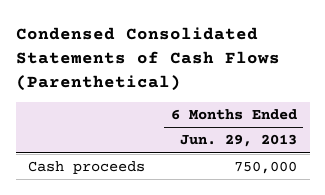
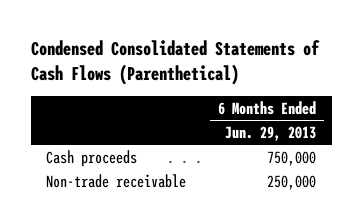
none -> [46,173,187,188] Non-trade receivable

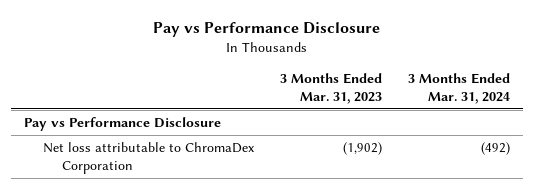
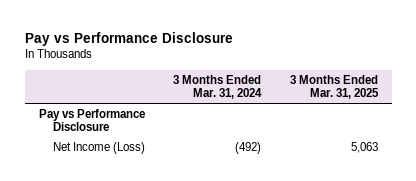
[280,72,383,105] 3 Months Ended Mar. 31, 2023 -> none
none -> [289,74,379,100] 3 Months Ended Mar. 31, 2025
[43,141,256,175] Net loss attributable to ChromaDex Corporation -> [52,141,145,154] Net Income (Loss)

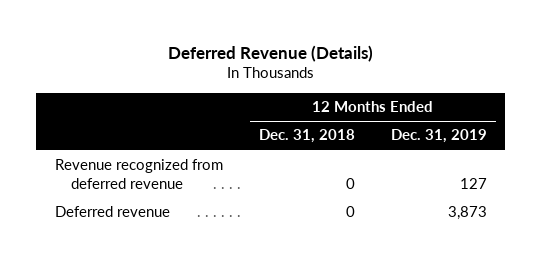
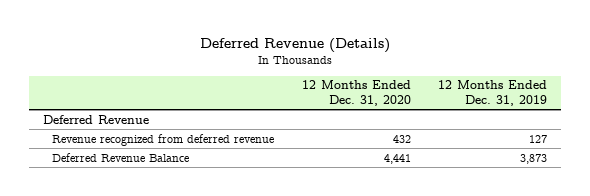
[258,129,355,144] Dec. 31, 2018 -> none
none -> [301,80,411,106] 12 Months Ended Dec. 31, 2020
none -> [42,114,149,124] Deferred Revenue
[54,206,170,218] Deferred revenue -> [52,152,190,162] Deferred Revenue Balance

